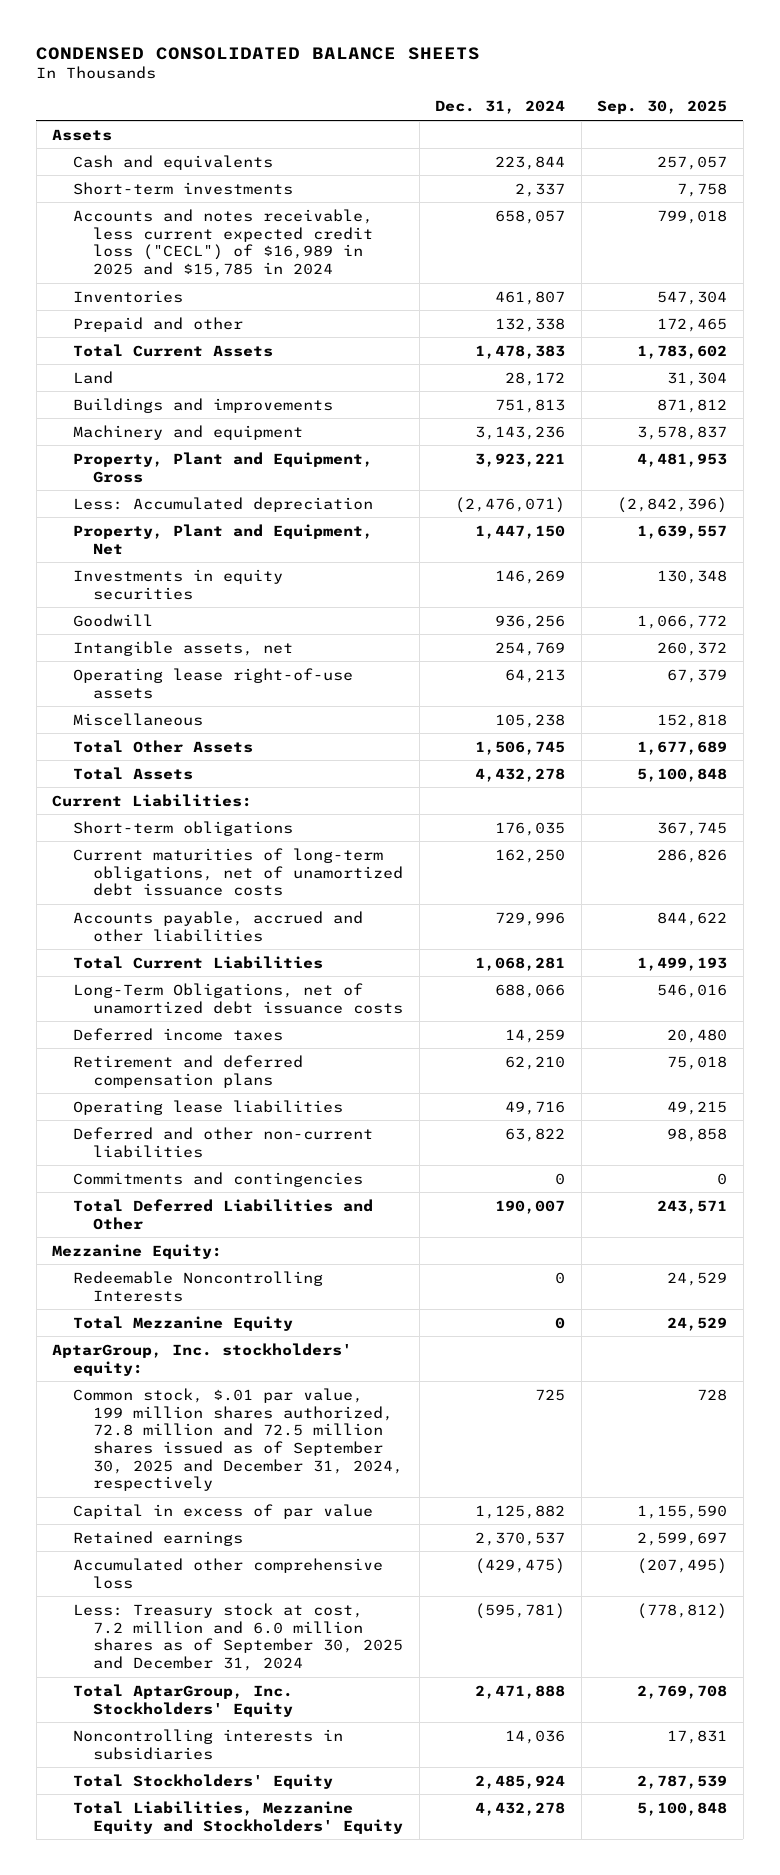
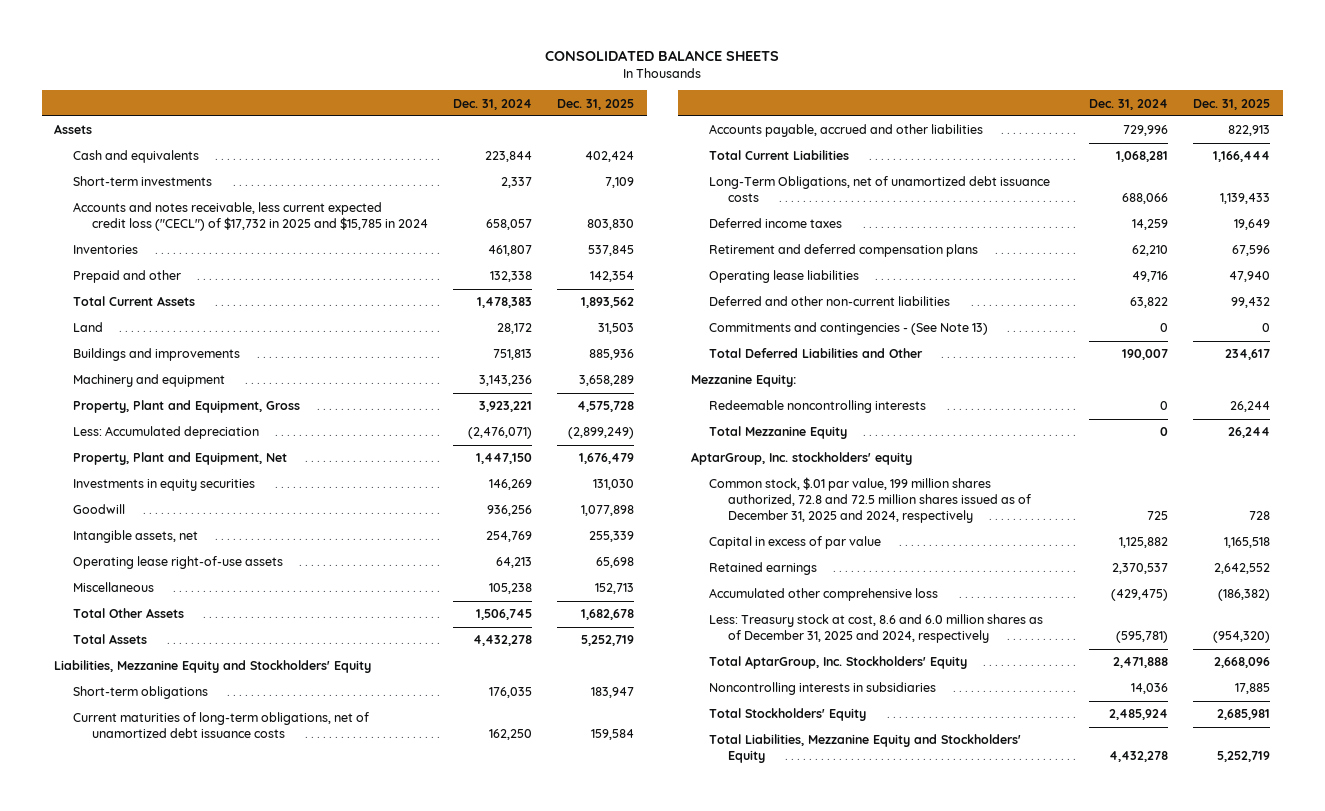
[36,46,481,60] CONDENSED CONSOLIDATED BALANCE SHEETS -> [545,50,780,62] CONSOLIDATED BALANCE SHEETS
[597,100,728,115] Sep. 30, 2025 -> none
none -> [557,98,635,110] Dec. 31, 2025
[72,208,373,277] Accounts and notes receivable, less current expected credit loss ("CECL") of $16,989 in 2025 and $15,785 in 2024 -> [72,202,428,232] Accounts and notes receivable, less current expected credit loss ("CECL") of $17,732 in 2025 and $15,785 in 2024
[52,793,253,807] Current Liabilities: -> none
none -> [54,660,372,674] Liabilities, Mezzanine Equity and Stockholders' Equity
[72,1171,363,1187] Commitments and contingencies -> [709,322,989,336] Commitments and contingencies - (See Note 13)
[72,1270,323,1302] Redeemable Noncontrolling Interests -> [709,400,927,414] Redeemable noncontrolling interests
[52,1342,353,1376] AptarGroup, Inc. stockholders' equity: -> [690,452,912,466] AptarGroup, Inc. stockholders' equity
[72,1387,403,1492] Common stock, $.01 par value, 199 million shares authorized, 72.8 million and 72.5 million shares issued as of September 30, 2025 and December 31, 2024, respectively -> [709,477,1031,524] Common stock, $.01 par value, 199 million shares authorized, 72.8 and 72.5 million shares issued as of December 31, 2025 and 2024, respectively
[72,1602,403,1671] Less: Treasury stock at cost, 7.2 million and 6.0 million shares as of September 30, 2025 and December 31, 2024 -> [709,614,1044,644] Less: Treasury stock at cost, 8.6 and 6.0 million shares as of December 31, 2025 and 2024, respectively

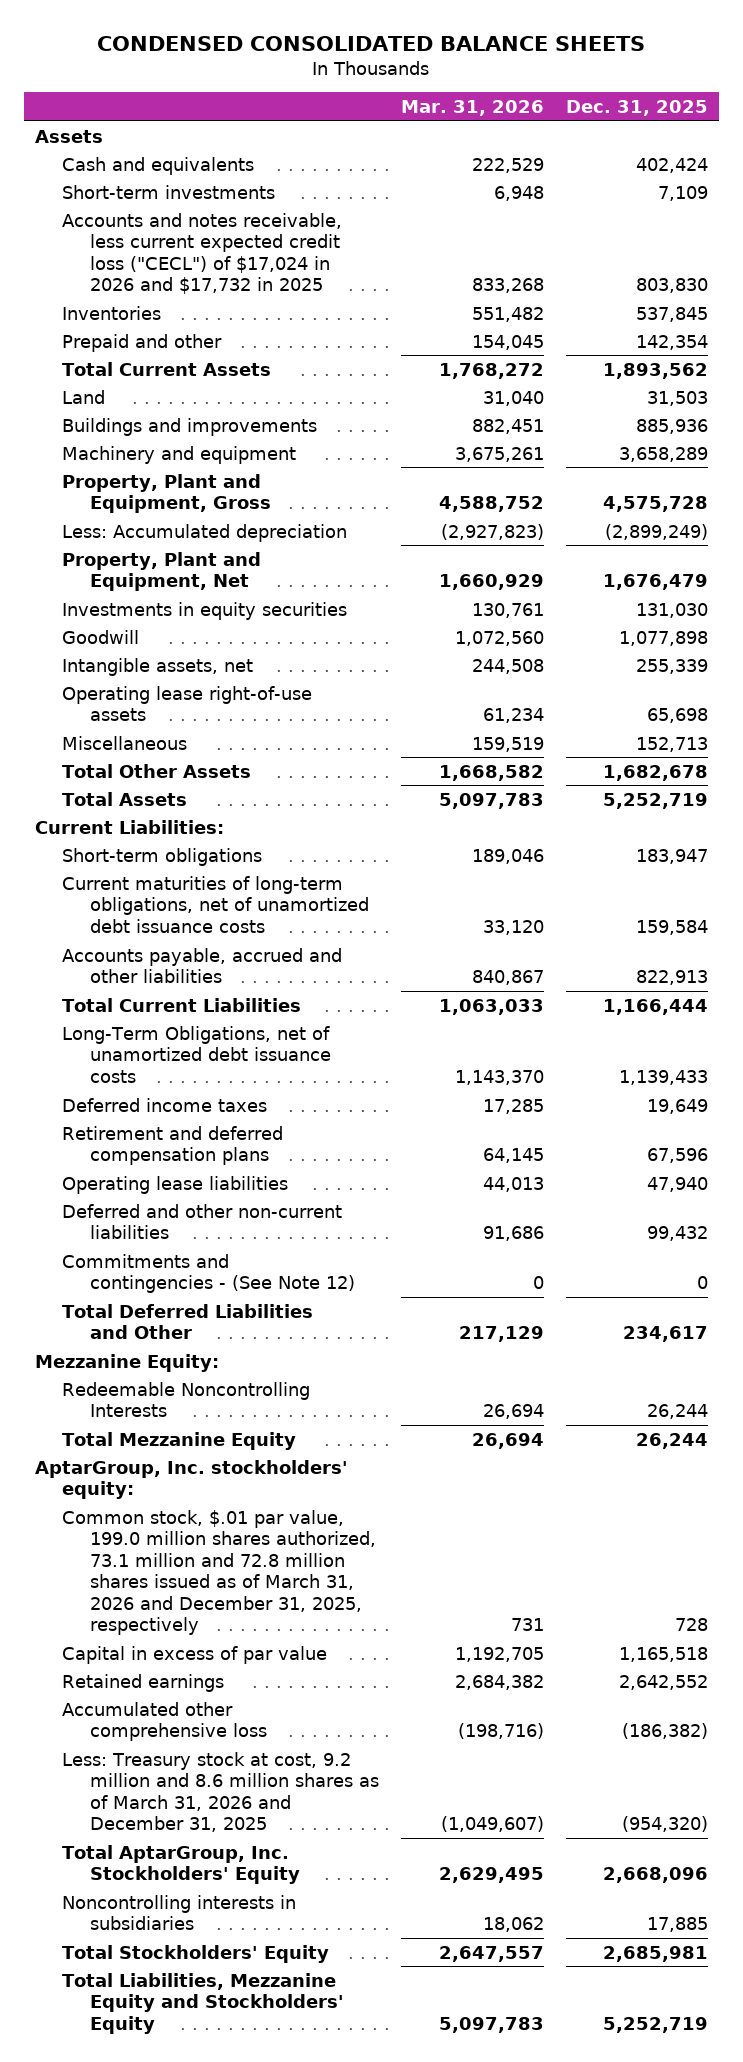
[545,50,780,62] CONSOLIDATED BALANCE SHEETS -> [97,35,646,51] CONDENSED CONSOLIDATED BALANCE SHEETS
[452,98,532,110] Dec. 31, 2024 -> none
none -> [400,100,544,117] Mar. 31, 2026
[72,202,428,232] Accounts and notes receivable, less current expected credit loss ("CECL") of $17,732 in 2025 and $15,785 in 2024 -> [62,212,343,295] Accounts and notes receivable, less current expected credit loss ("CECL") of $17,024 in 2026 and $17,732 in 2025
[54,660,372,674] Liabilities, Mezzanine Equity and Stockholders' Equity -> none
none -> [34,819,224,834] Current Liabilities:
[709,322,989,336] Commitments and contingencies - (See Note 13) -> [62,1253,355,1294] Commitments and contingencies - (See Note 12)
[709,400,927,414] Redeemable noncontrolling interests -> [62,1381,311,1418] Redeemable Noncontrolling Interests
[690,452,912,466] AptarGroup, Inc. stockholders' equity -> [34,1459,348,1500] AptarGroup, Inc. stockholders' equity:
[709,477,1031,524] Common stock, $.01 par value, 199 million shares authorized, 72.8 and 72.5 million shares issued as of December 31, 2025 and 2024, respectively -> [62,1509,376,1636] Common stock, $.01 par value, 199.0 million shares authorized, 73.1 million and 72.8 million shares issued as of March 31, 2026 and December 31, 2025, respectively
[709,614,1044,644] Less: Treasury stock at cost, 8.6 and 6.0 million shares as of December 31, 2025 and 2024, respectively -> [62,1751,379,1833] Less: Treasury stock at cost, 9.2 million and 8.6 million shares as of March 31, 2026 and December 31, 2025

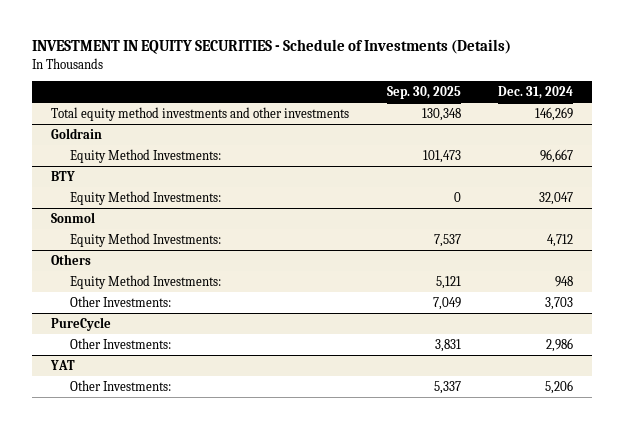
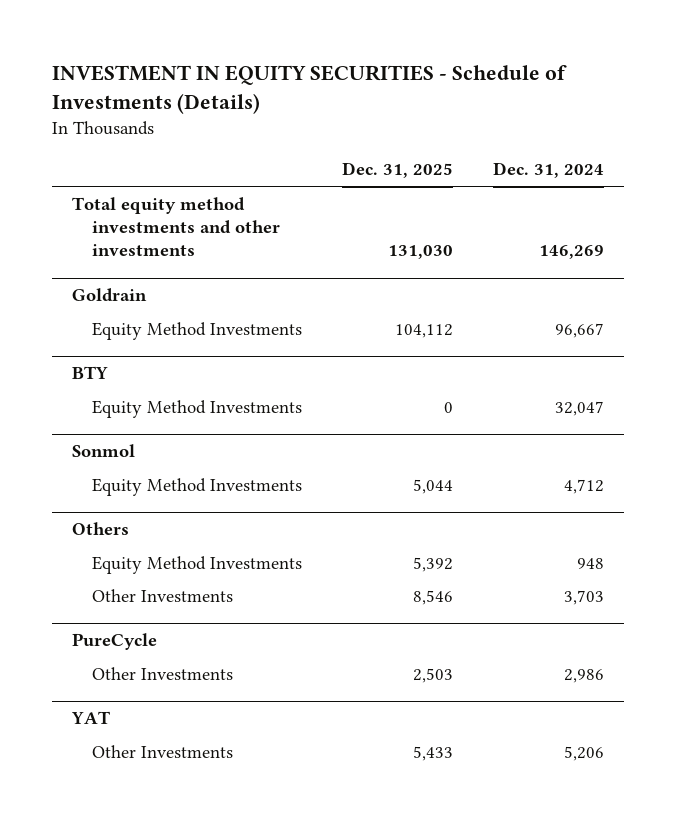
[386,85,461,99] Sep. 30, 2025 -> none
none -> [342,162,454,179] Dec. 31, 2025
[70,148,222,163] Equity Method Investments: -> [92,321,303,340] Equity Method Investments
[70,190,222,205] Equity Method Investments: -> [92,399,303,418] Equity Method Investments
[70,232,222,247] Equity Method Investments: -> [92,477,303,496] Equity Method Investments
[70,274,222,289] Equity Method Investments: -> [92,555,303,574] Equity Method Investments
[70,295,172,307] Other Investments: -> [92,588,234,602] Other Investments
[70,337,172,349] Other Investments: -> [92,666,234,680] Other Investments
[70,379,172,391] Other Investments: -> [92,744,234,758] Other Investments

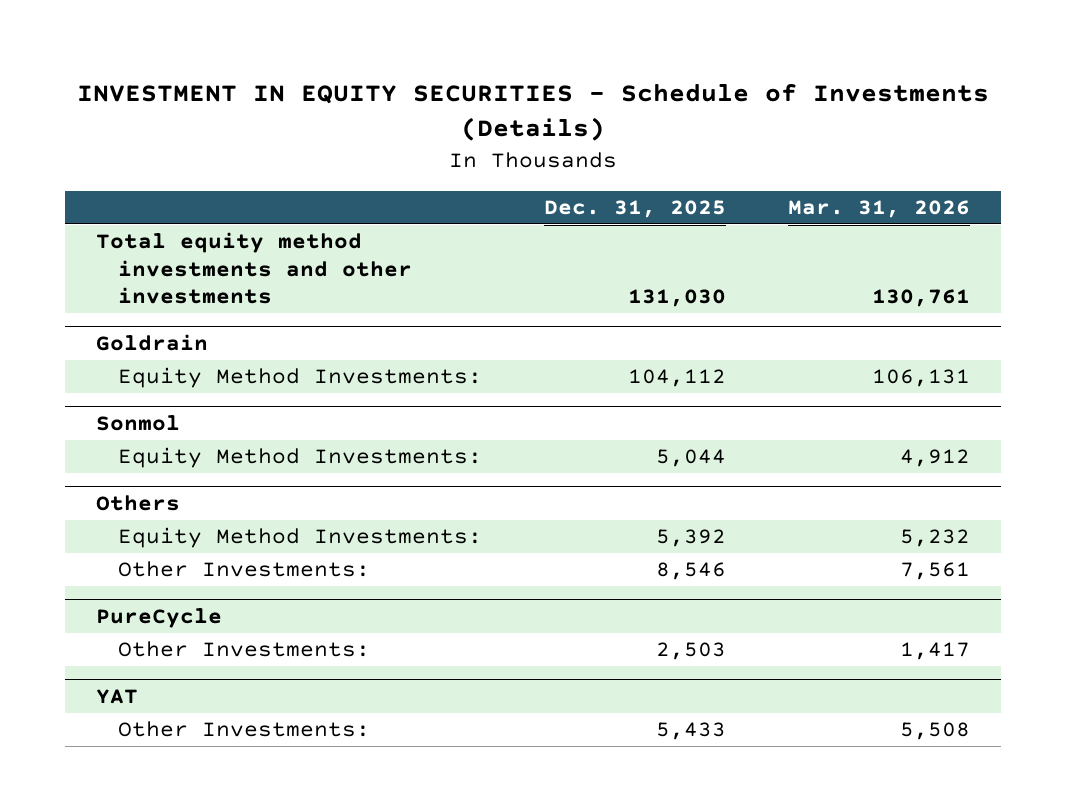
[492,162,604,179] Dec. 31, 2024 -> none
none -> [788,199,971,218] Mar. 31, 2026
[71,366,108,380] BTY -> none
[92,399,303,418] Equity Method Investments -> none
[92,321,303,340] Equity Method Investments -> [118,367,483,389] Equity Method Investments:
[92,477,303,496] Equity Method Investments -> [118,447,483,469] Equity Method Investments:
[92,555,303,574] Equity Method Investments -> [118,527,483,549] Equity Method Investments:
[92,588,234,602] Other Investments -> [118,561,371,578] Other Investments:
[92,666,234,680] Other Investments -> [118,641,371,658] Other Investments:
[92,744,234,758] Other Investments -> [118,721,371,738] Other Investments:

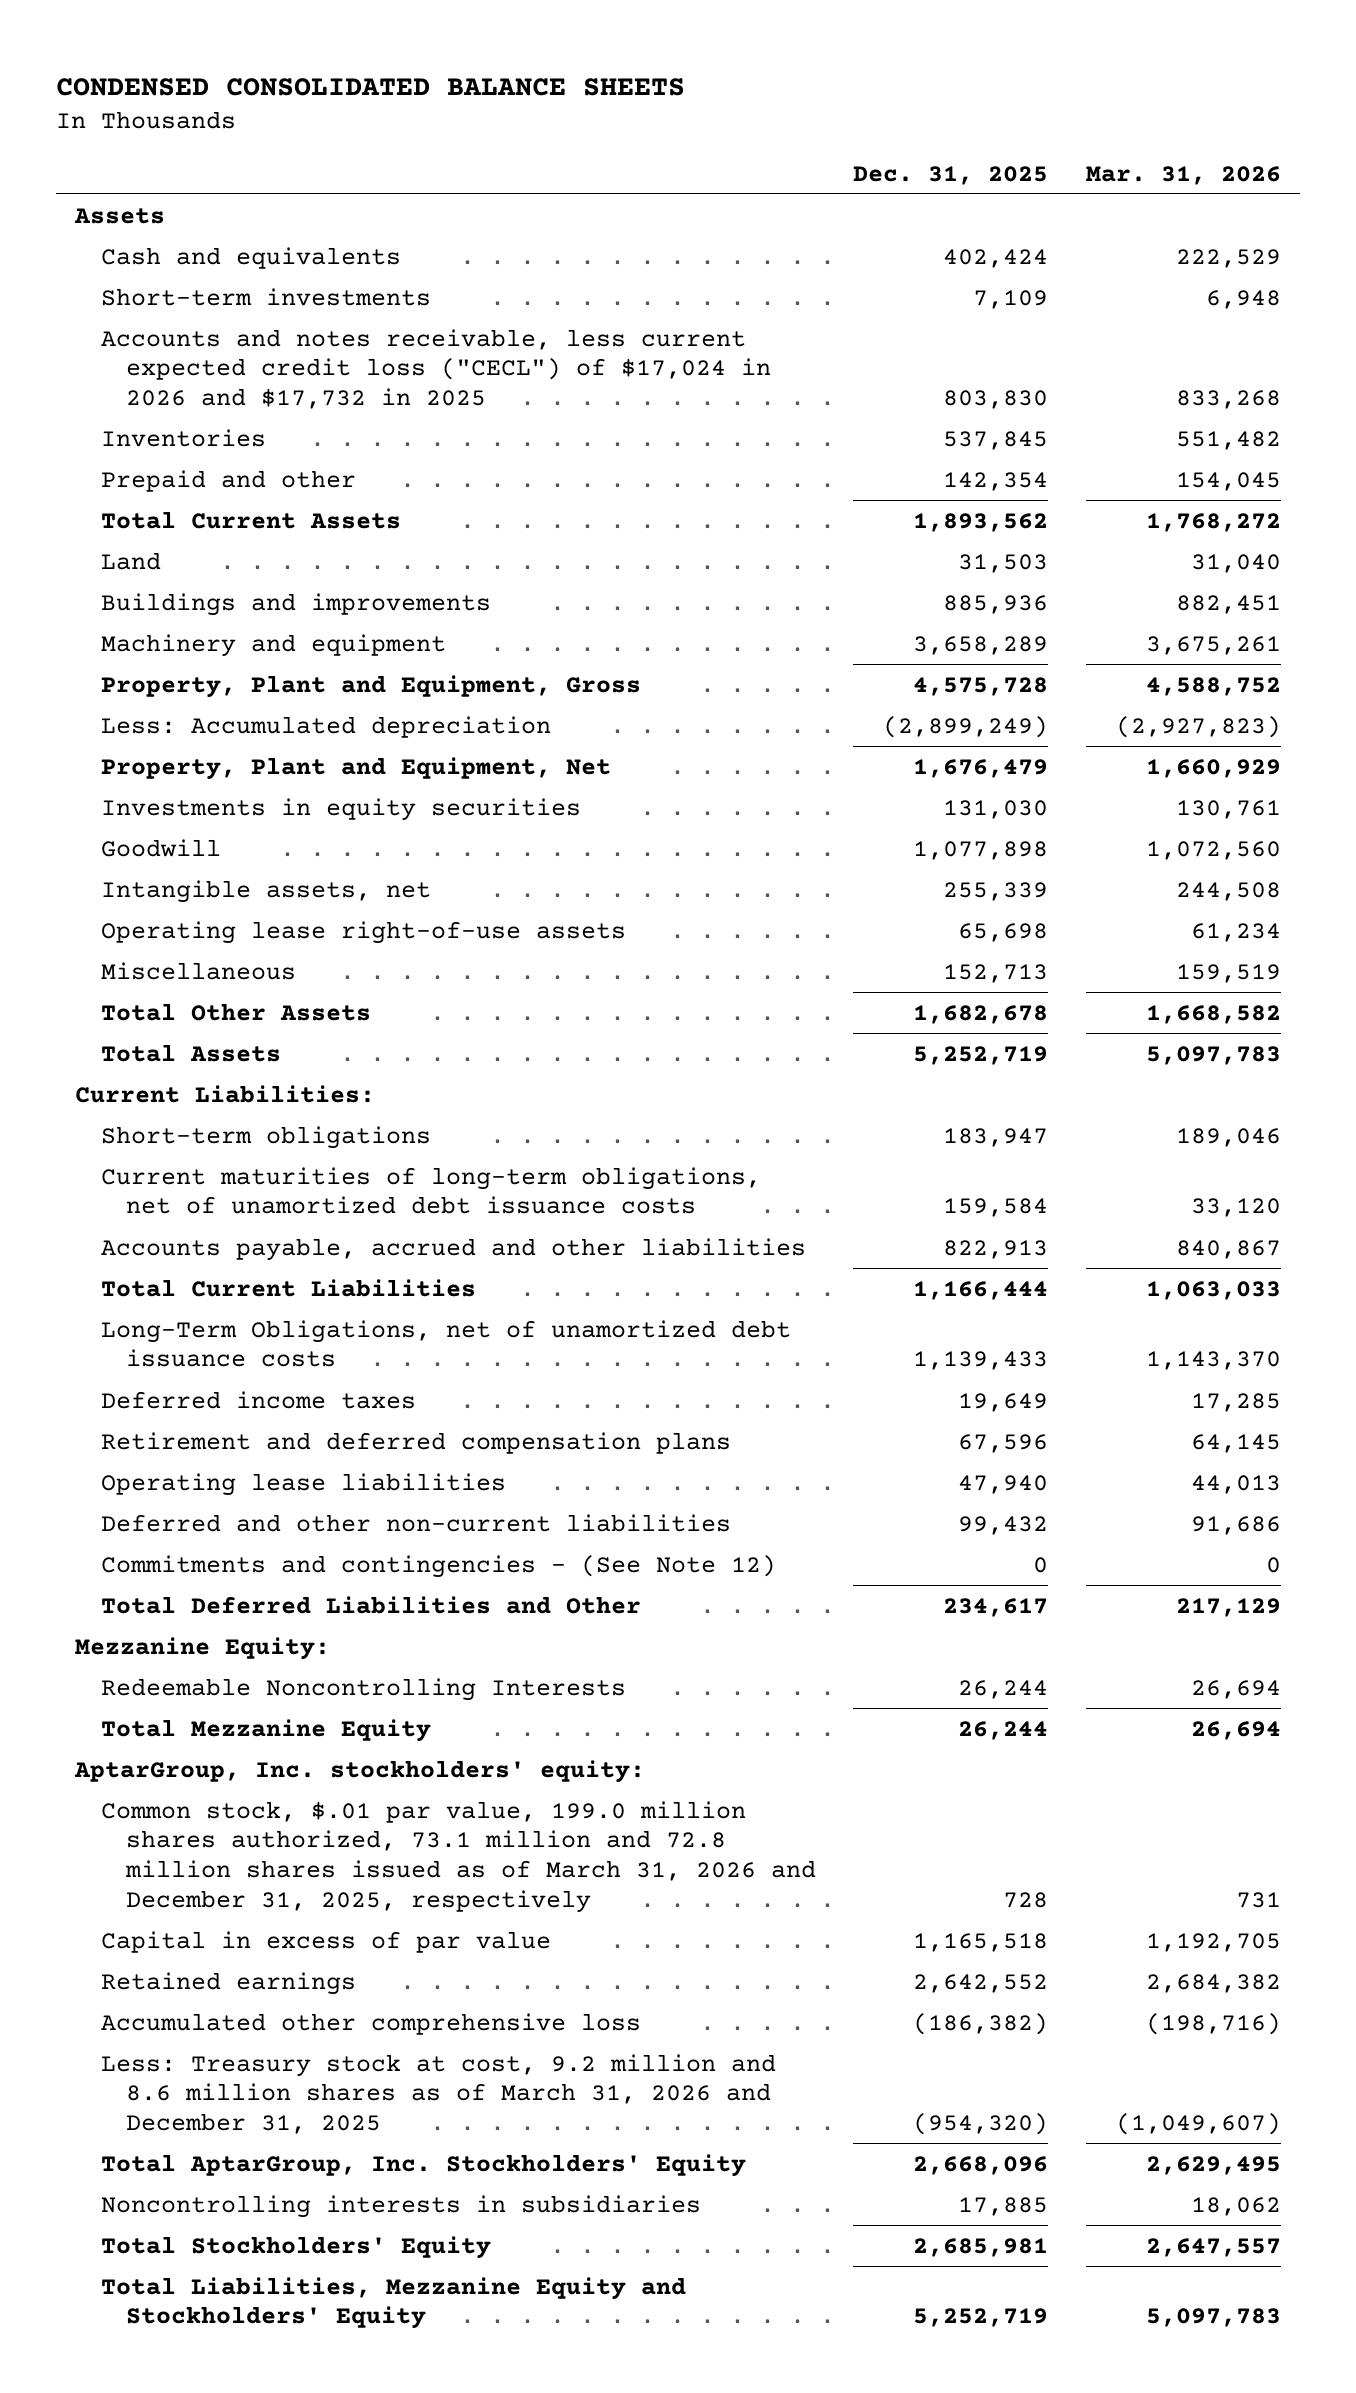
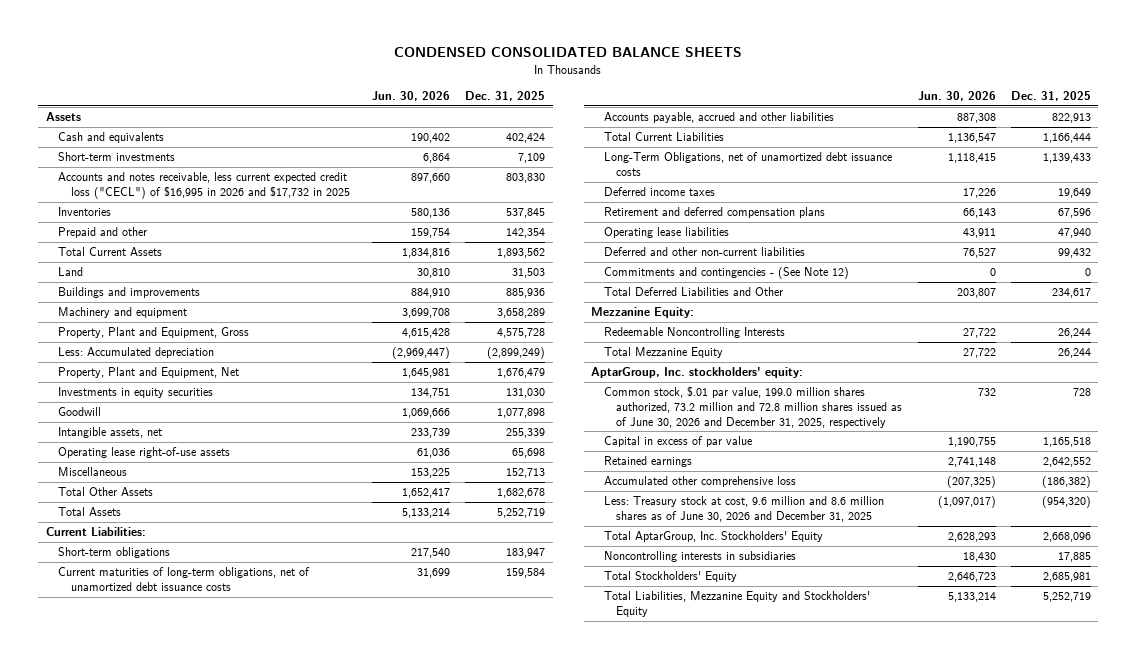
[1085,165,1281,185] Mar. 31, 2026 -> none
none -> [372,90,451,101] Jun. 30, 2026
[100,328,771,409] Accounts and notes receivable, less current expected credit loss ("CECL") of $17,024 in 2026 and $17,732 in 2025 -> [58,172,350,199] Accounts and notes receivable, less current expected credit loss ("CECL") of $16,995 in 2026 and $17,732 in 2025
[100,1800,816,1913] Common stock, $.01 par value, 199.0 million shares authorized, 73.1 million and 72.8 million shares issued as of March 31, 2026 and December 31, 2025, respectively -> [603,386,903,428] Common stock, $.01 par value, 199.0 million shares authorized, 73.2 million and 72.8 million shares issued as of June 30, 2026 and December 31, 2025, respectively
[100,2053,776,2134] Less: Treasury stock at cost, 9.2 million and 8.6 million shares as of March 31, 2026 and December 31, 2025 -> [603,496,884,522] Less: Treasury stock at cost, 9.6 million and 8.6 million shares as of June 30, 2026 and December 31, 2025

